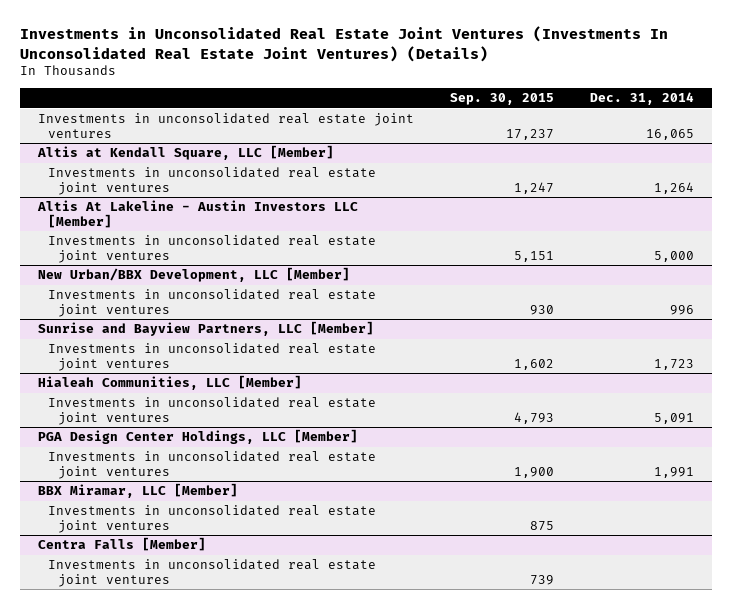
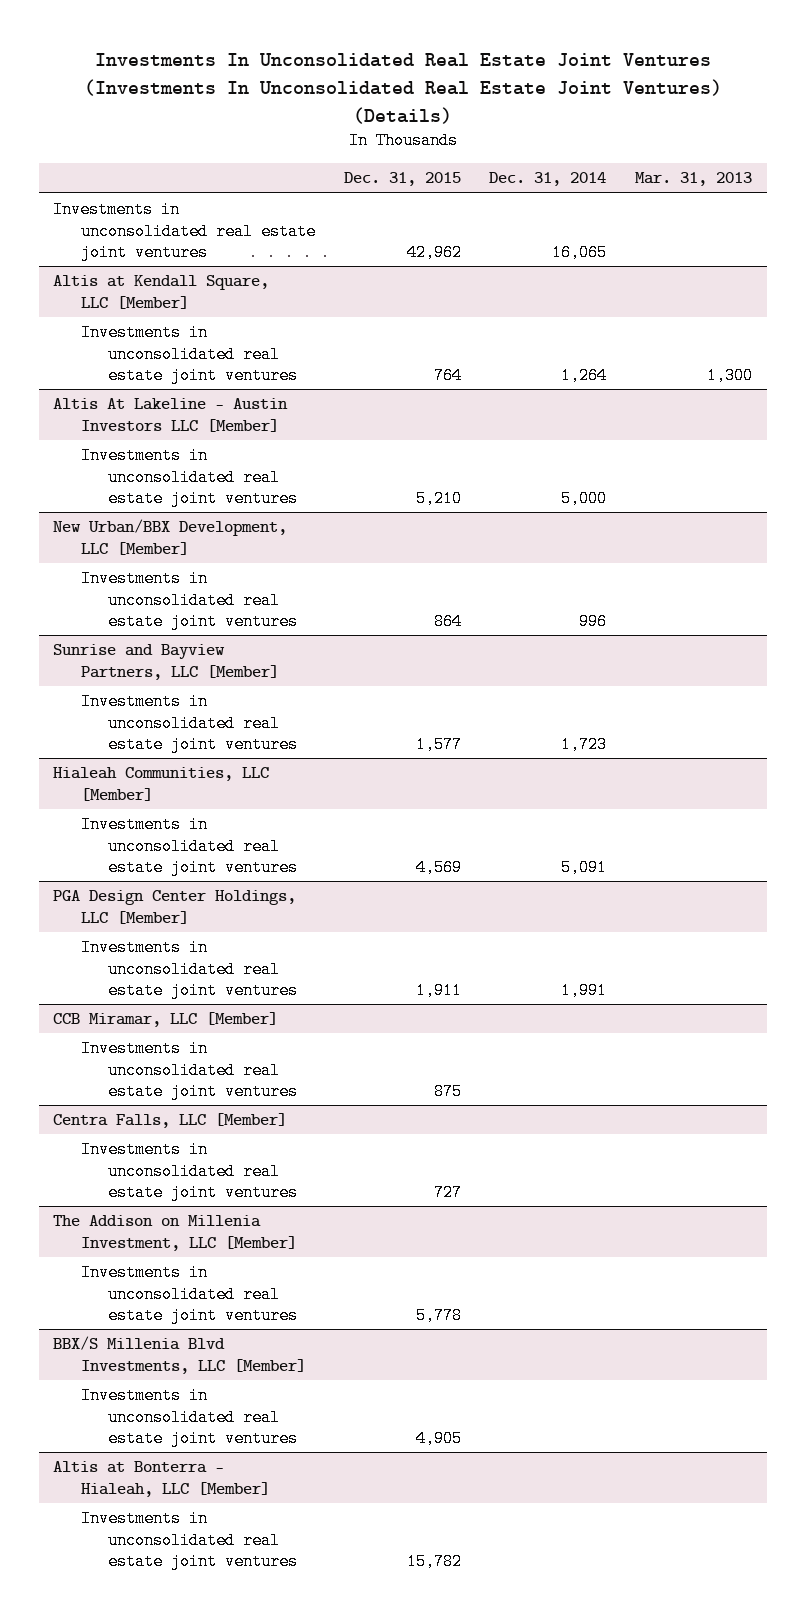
[19,26,668,62] Investments in Unconsolidated Real Estate Joint Ventures (Investments In Unconsolidated Real Estate Joint Ventures) (Details) -> [83,53,722,124] Investments In Unconsolidated Real Estate Joint Ventures (Investments In Unconsolidated Real Estate Joint Ventures) (Details)
[450,93,555,106] Sep. 30, 2015 -> none
none -> [343,172,461,187] Dec. 31, 2015
none -> [635,172,753,187] Mar. 31, 2013
[38,483,239,499] BBX Miramar, LLC [Member] -> none
[47,505,376,533] Investments in unconsolidated real estate joint ventures -> none
none -> [53,1012,279,1028] CCB Miramar, LLC [Member]
none -> [80,1040,299,1101] Investments in unconsolidated real estate joint ventures
[38,537,207,552] Centra Falls [Member] -> [53,1113,288,1129] Centra Falls, LLC [Member]
none -> [53,1215,297,1251] The Addison on Millenia Investment, LLC [Member]
none -> [80,1264,299,1325] Investments in unconsolidated real estate joint ventures
none -> [53,1336,306,1374] BBX/S Millenia Blvd Investments, LLC [Member]
none -> [80,1387,299,1448] Investments in unconsolidated real estate joint ventures
none -> [53,1461,270,1497] Altis at Bonterra - Hialeah, LLC [Member]
none -> [80,1510,299,1571] Investments in unconsolidated real estate joint ventures

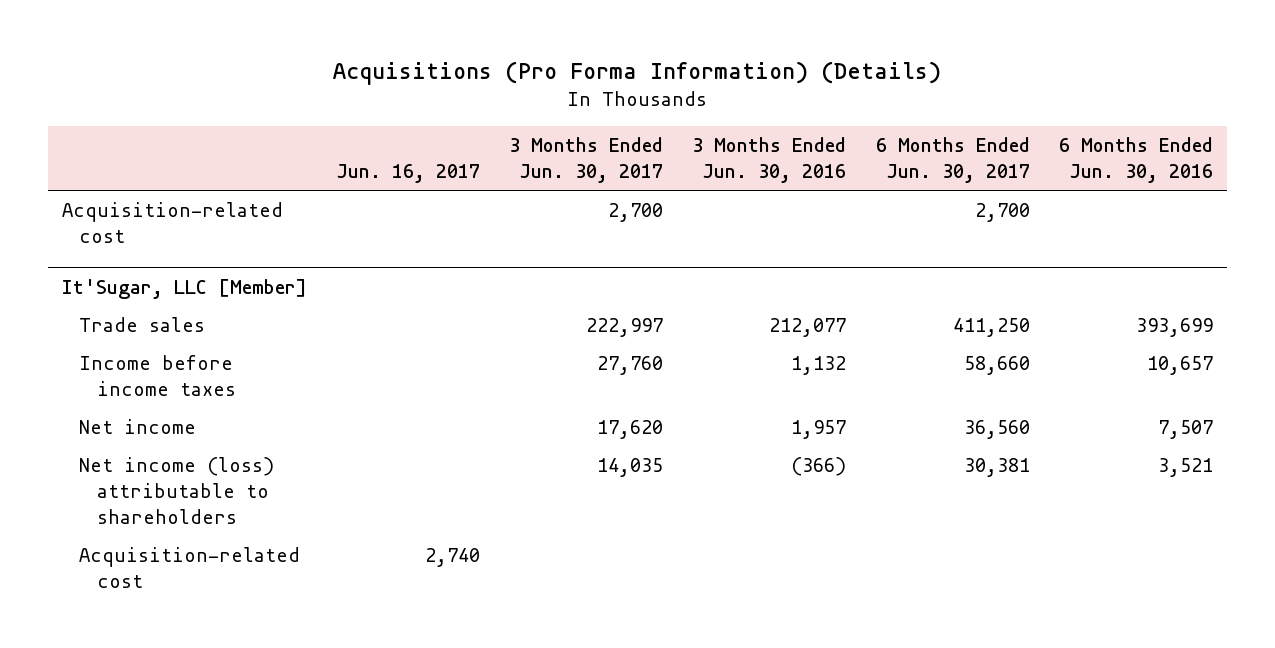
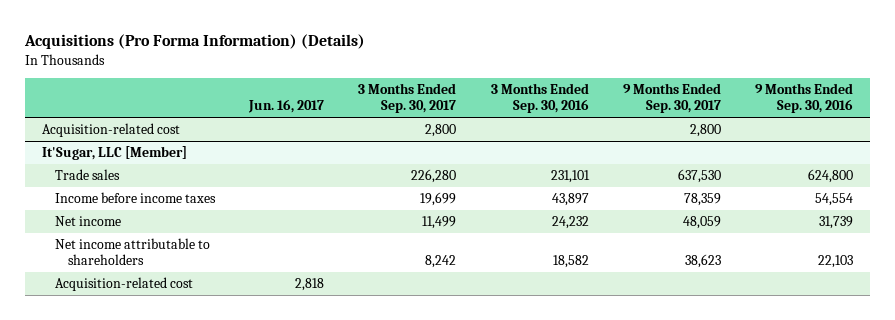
[509,137,664,184] 3 Months Ended Jun. 30, 2017 -> none
[692,137,847,184] 3 Months Ended Jun. 30, 2016 -> none
[875,137,1030,184] 6 Months Ended Jun. 30, 2017 -> none
[1058,137,1213,184] 6 Months Ended Jun. 30, 2016 -> none
none -> [358,82,457,114] 3 Months Ended Sep. 30, 2017
none -> [490,82,589,114] 3 Months Ended Sep. 30, 2016
none -> [622,82,721,114] 9 Months Ended Sep. 30, 2017
none -> [754,82,853,114] 9 Months Ended Sep. 30, 2016
[79,457,275,524] Net income (loss) attributable to shareholders -> [54,237,210,266] Net income attributable to shareholders
[425,548,481,568] 2,740 -> [295,277,325,291] 2,818

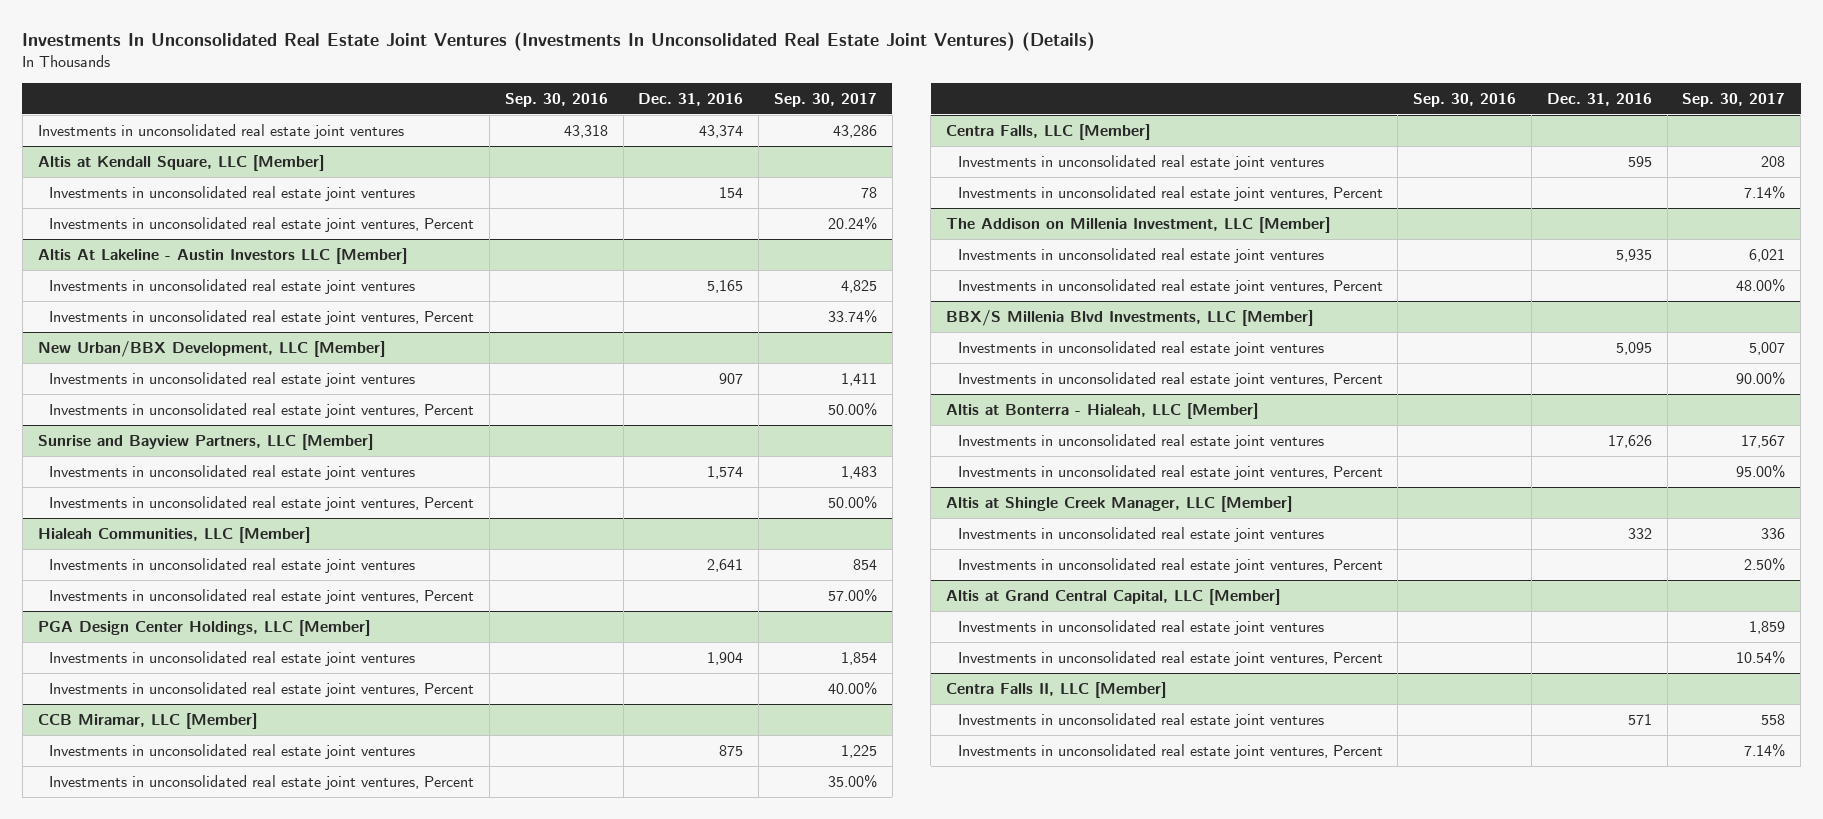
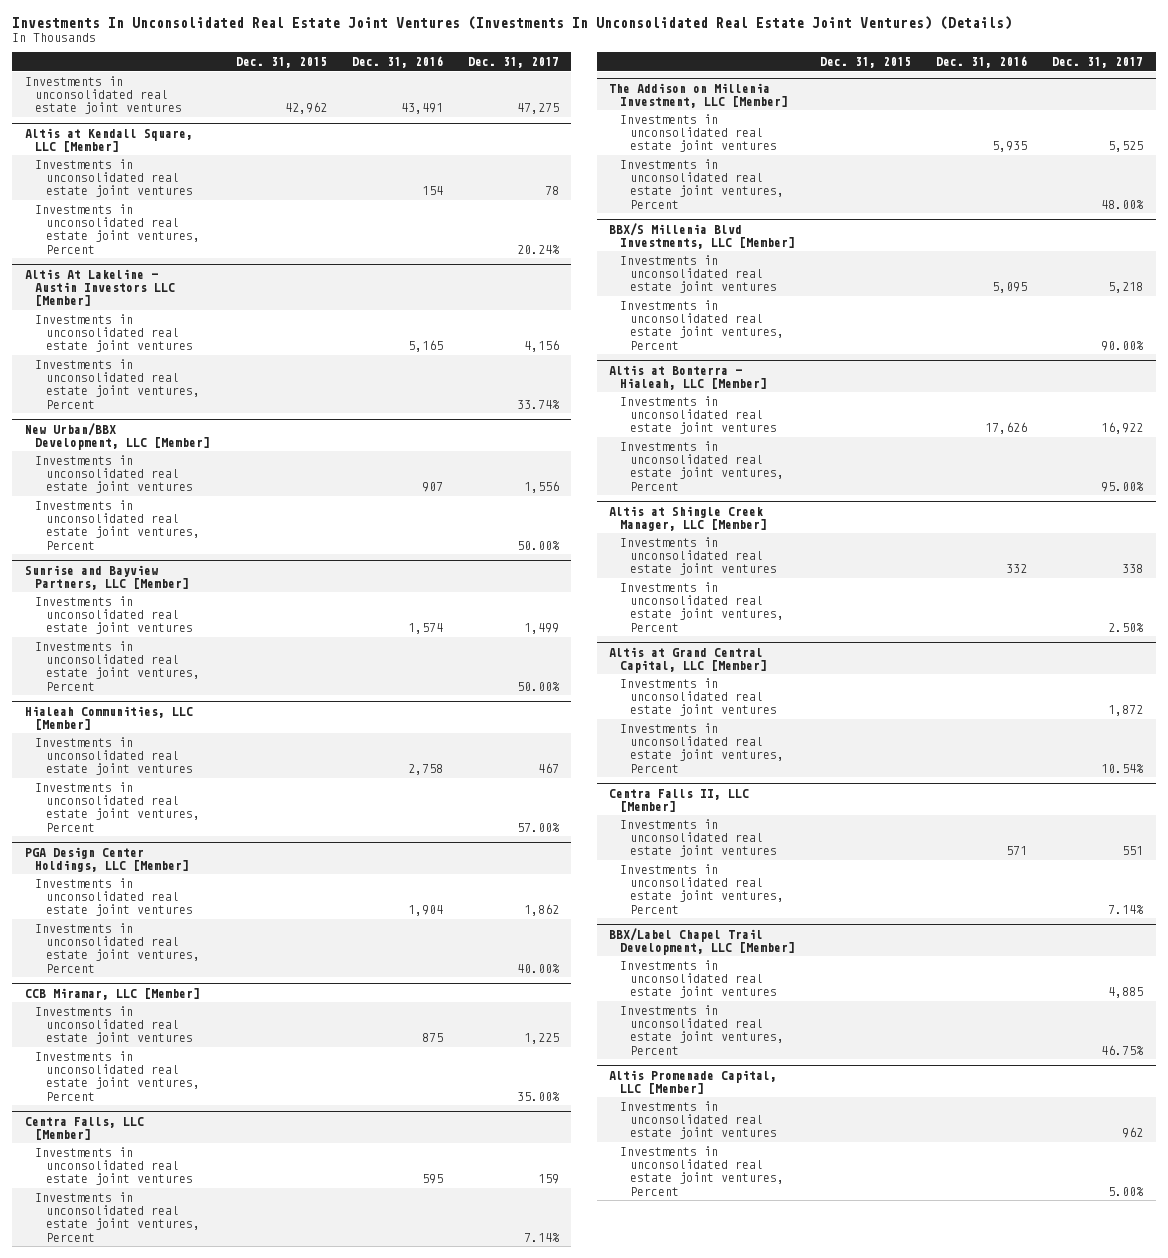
[504,92,608,107] Sep. 30, 2016 -> none
[773,92,877,107] Sep. 30, 2017 -> none
none -> [235,57,327,69] Dec. 31, 2015
none -> [467,57,559,69] Dec. 31, 2017
[699,124,744,138] 43,374 -> [400,103,443,115] 43,491
[707,558,744,572] 2,641 -> [407,764,443,776] 2,758
none -> [609,927,795,955] BBX/Label Chapel Trail Development, LLC [Member]
none -> [619,960,778,999] Investments in unconsolidated real estate joint ventures
none -> [619,1005,785,1055] Investments in unconsolidated real estate joint ventures, Percent
none -> [609,1069,778,1094] Altis Promenade Capital, LLC [Member]
none -> [619,1101,778,1140] Investments in unconsolidated real estate joint ventures
none -> [619,1146,785,1196] Investments in unconsolidated real estate joint ventures, Percent

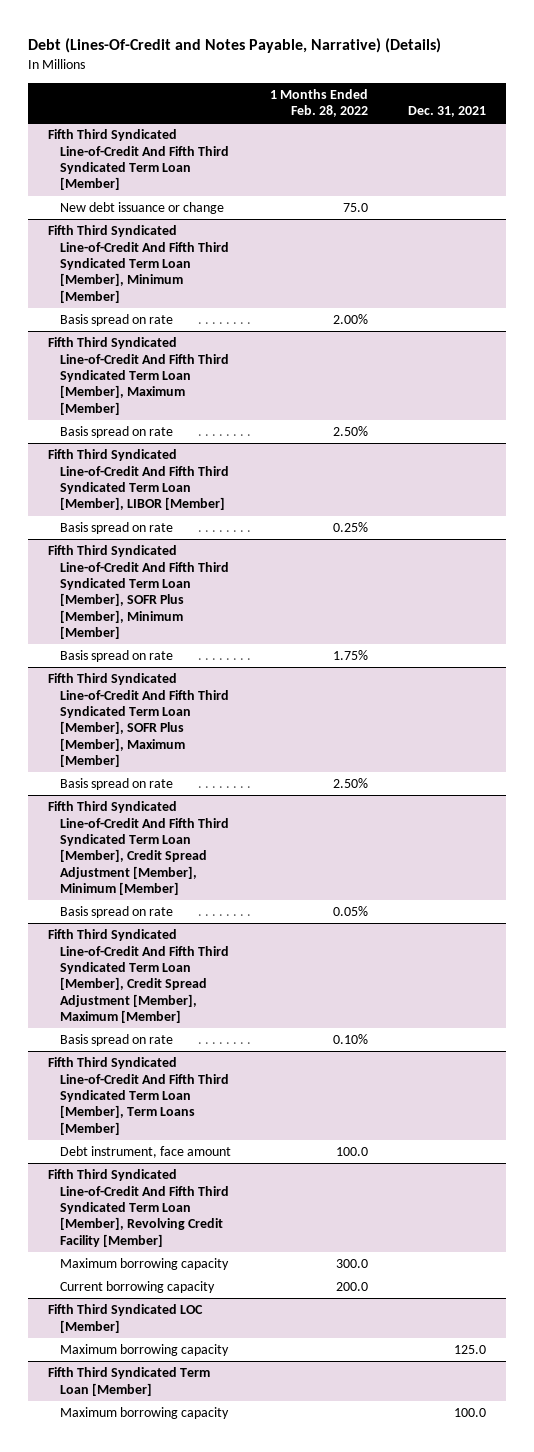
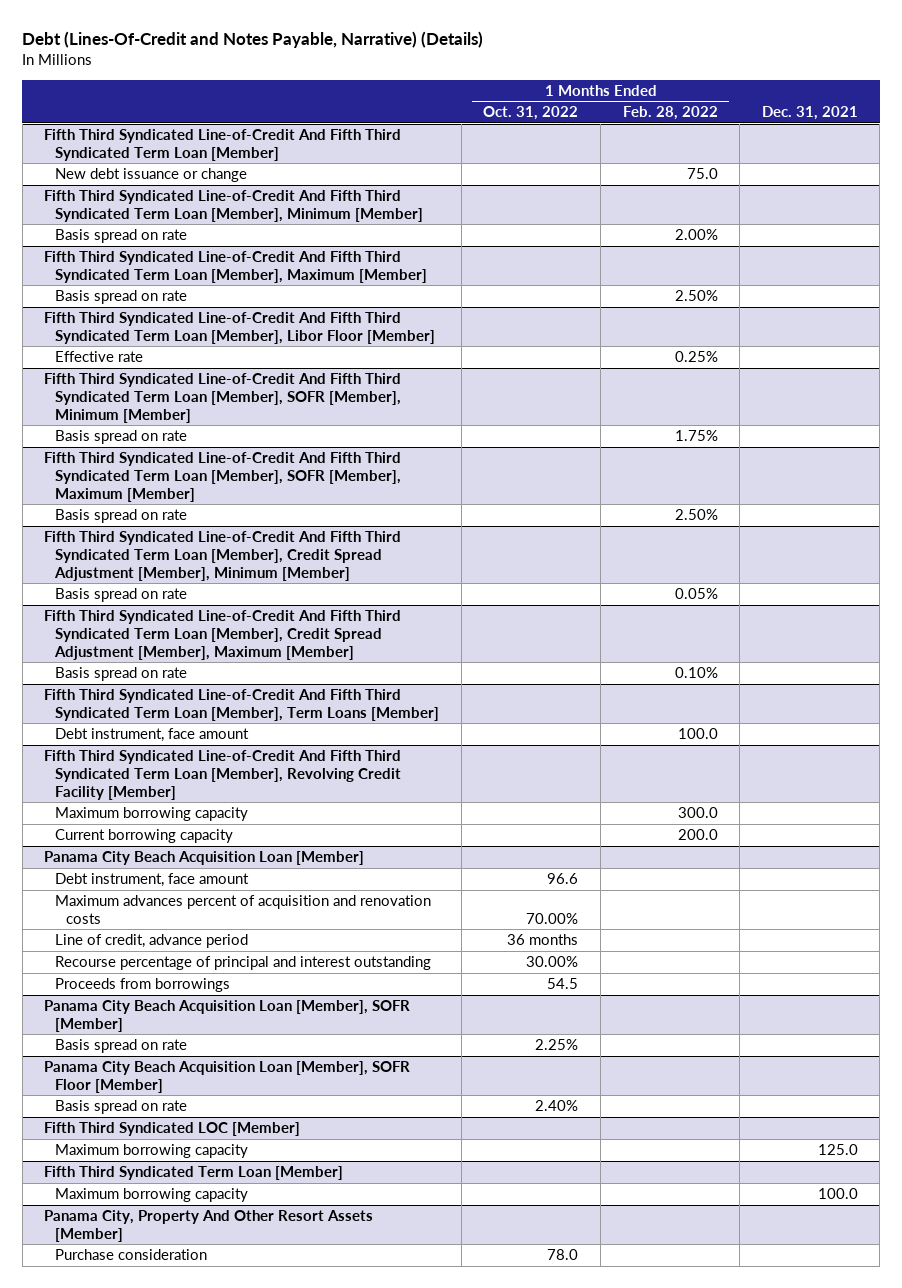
none -> [483,106,579,121] Oct. 31, 2022
[60,522,174,535] Basis spread on rate -> none
[48,449,230,511] Fifth Third Syndicated Line-of-Credit And Fifth Third Syndicated Term Loan [Member], LIBOR [Member] -> [44,312,436,344] Fifth Third Syndicated Line-of-Credit And Fifth Third Syndicated Term Loan [Member], Libor Floor [Member]
none -> [55,351,144,363] Effective rate
[48,545,230,640] Fifth Third Syndicated Line-of-Credit And Fifth Third Syndicated Term Loan [Member], SOFR Plus [Member], Minimum [Member] -> [44,373,402,423] Fifth Third Syndicated Line-of-Credit And Fifth Third Syndicated Term Loan [Member], SOFR [Member], Minimum [Member]
[48,673,230,768] Fifth Third Syndicated Line-of-Credit And Fifth Third Syndicated Term Loan [Member], SOFR Plus [Member], Maximum [Member] -> [44,452,402,502] Fifth Third Syndicated Line-of-Credit And Fifth Third Syndicated Term Loan [Member], SOFR [Member], Maximum [Member]
none -> [44,851,365,866] Panama City Beach Acquisition Loan [Member]
none -> [55,873,250,888] Debt instrument, face amount
none -> [55,895,432,924] Maximum advances percent of acquisition and renovation costs
none -> [55,934,249,949] Line of credit, advance period
none -> [55,956,432,971] Recourse percentage of principal and interest outstanding
none -> [55,978,231,993] Proceeds from borrowings
none -> [44,1000,411,1032] Panama City Beach Acquisition Loan [Member], SOFR [Member]
none -> [55,1039,188,1054] Basis spread on rate
none -> [44,1061,411,1093] Panama City Beach Acquisition Loan [Member], SOFR Floor [Member]
none -> [55,1100,188,1115] Basis spread on rate
none -> [44,1210,374,1242] Panama City, Property And Other Resort Assets [Member]
none -> [55,1249,208,1261] Purchase consideration

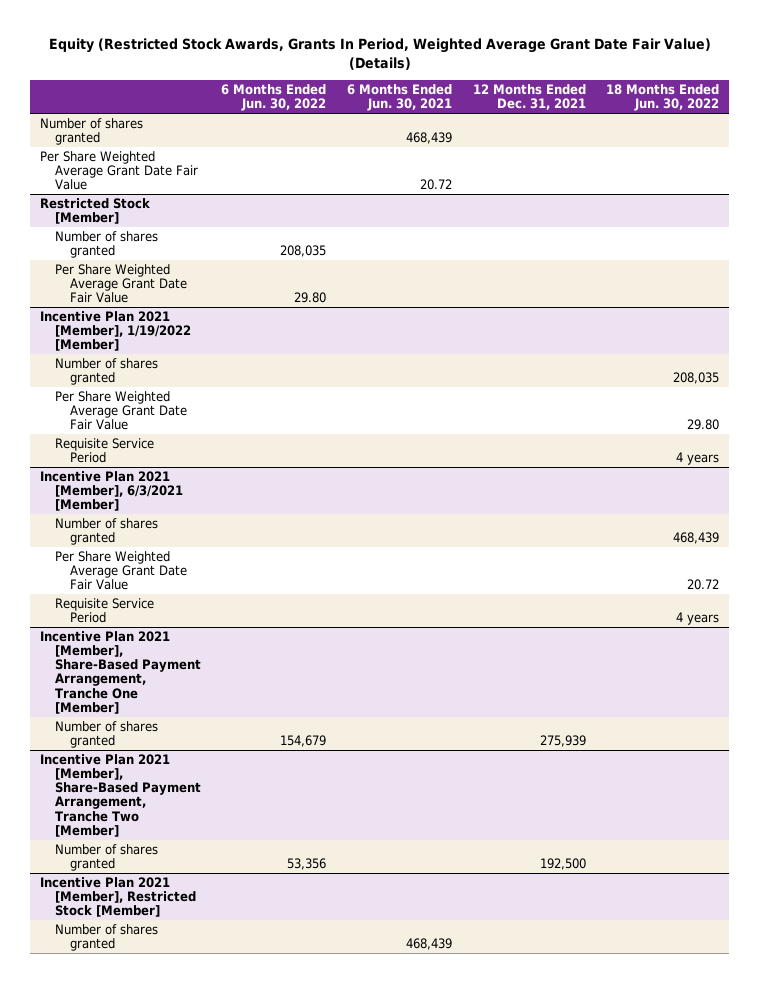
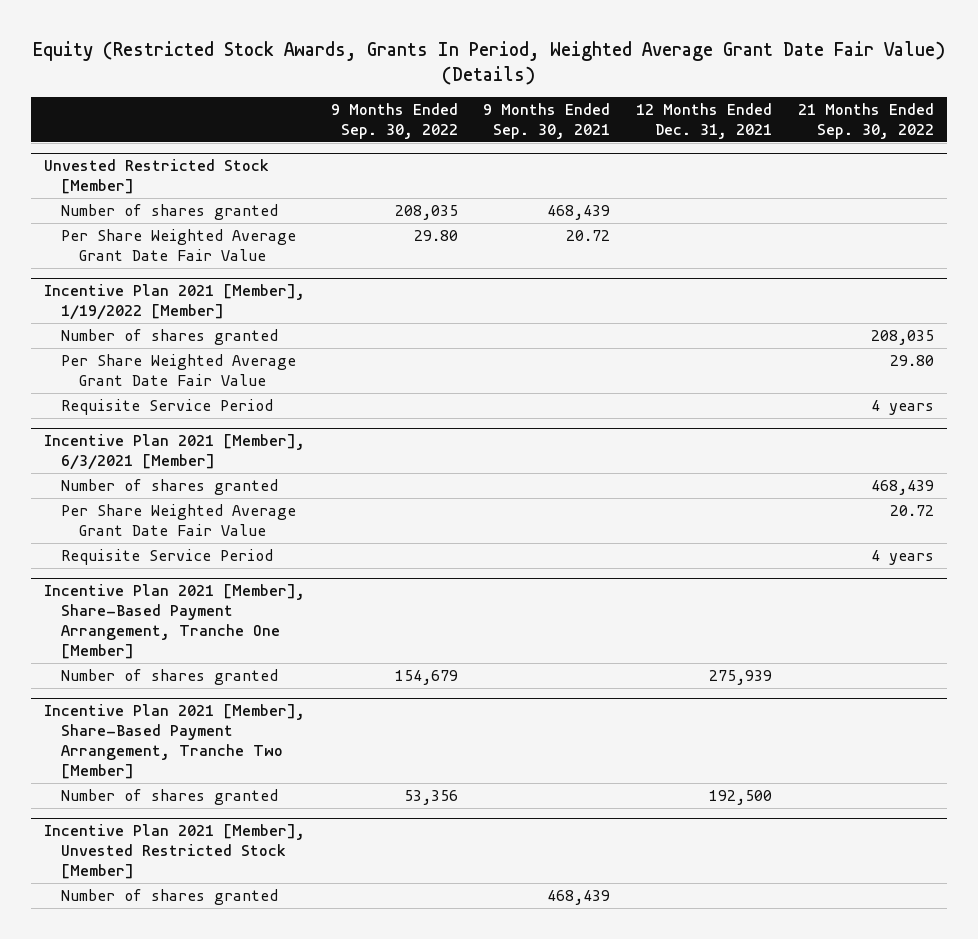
[221,84,327,112] 6 Months Ended Jun. 30, 2022 -> none
[347,84,453,112] 6 Months Ended Jun. 30, 2021 -> none
[606,84,720,112] 18 Months Ended Jun. 30, 2022 -> none
none -> [330,102,458,139] 9 Months Ended Sep. 30, 2022
none -> [483,102,611,139] 9 Months Ended Sep. 30, 2021
none -> [798,102,935,139] 21 Months Ended Sep. 30, 2022
[39,117,143,145] Number of shares granted -> none
[39,150,198,191] Per Share Weighted Average Grant Date Fair Value -> none
[39,197,150,224] Restricted Stock [Member] -> [43,159,269,195] Unvested Restricted Stock [Member]
[39,876,196,918] Incentive Plan 2021 [Member], Restricted Stock [Member] -> [43,824,305,880] Incentive Plan 2021 [Member], Unvested Restricted Stock [Member]

